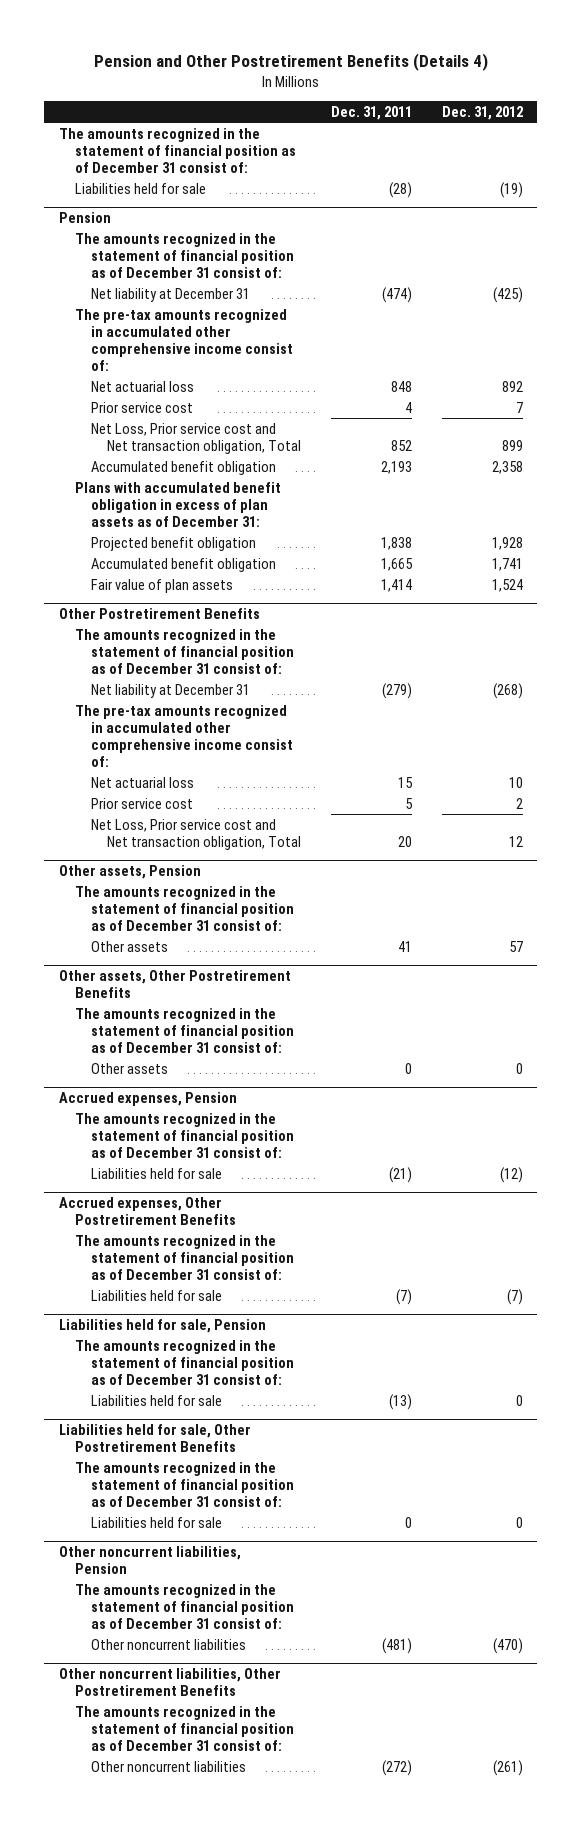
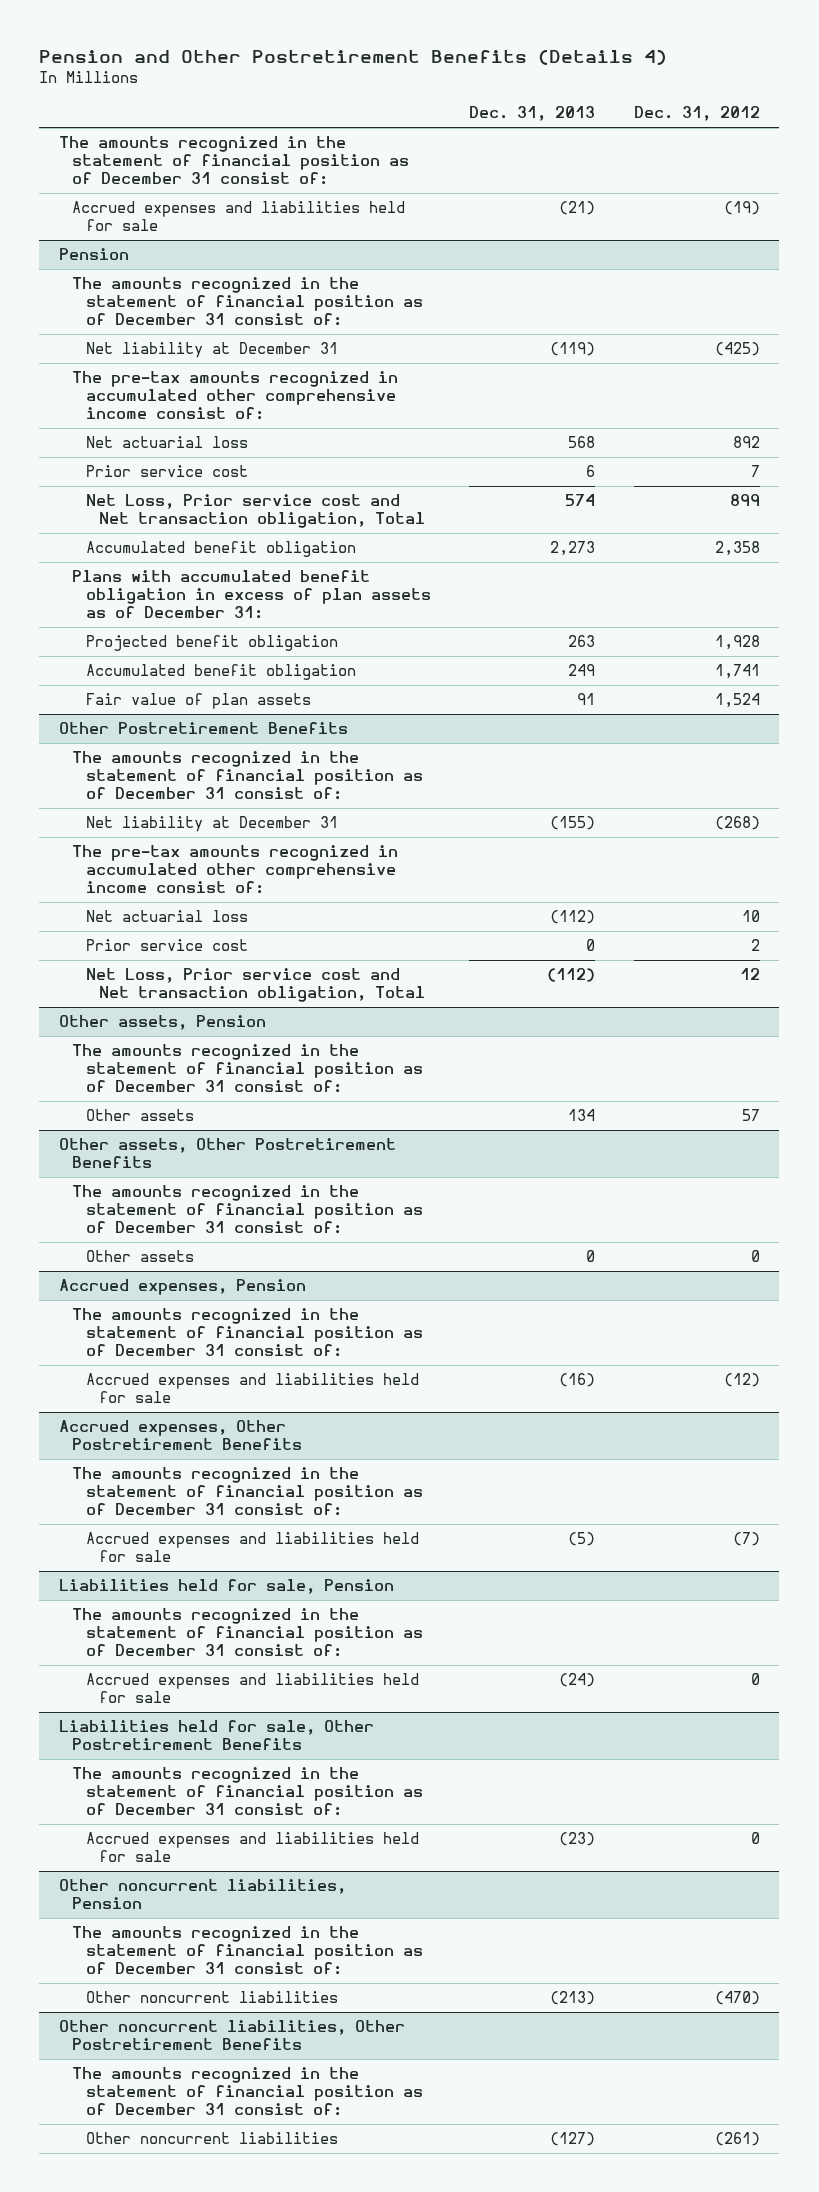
[330,106,412,121] Dec. 31, 2011 -> none
none -> [469,106,596,122] Dec. 31, 2013
[75,182,207,194] Liabilities held for sale -> [72,201,406,232] Accrued expenses and liabilities held for sale
[91,1167,223,1179] Liabilities held for sale -> [85,1373,419,1404] Accrued expenses and liabilities held for sale
[91,1289,223,1301] Liabilities held for sale -> [85,1532,419,1563] Accrued expenses and liabilities held for sale
[91,1394,223,1406] Liabilities held for sale -> [85,1673,419,1704] Accrued expenses and liabilities held for sale
[91,1516,223,1528] Liabilities held for sale -> [85,1832,419,1863] Accrued expenses and liabilities held for sale

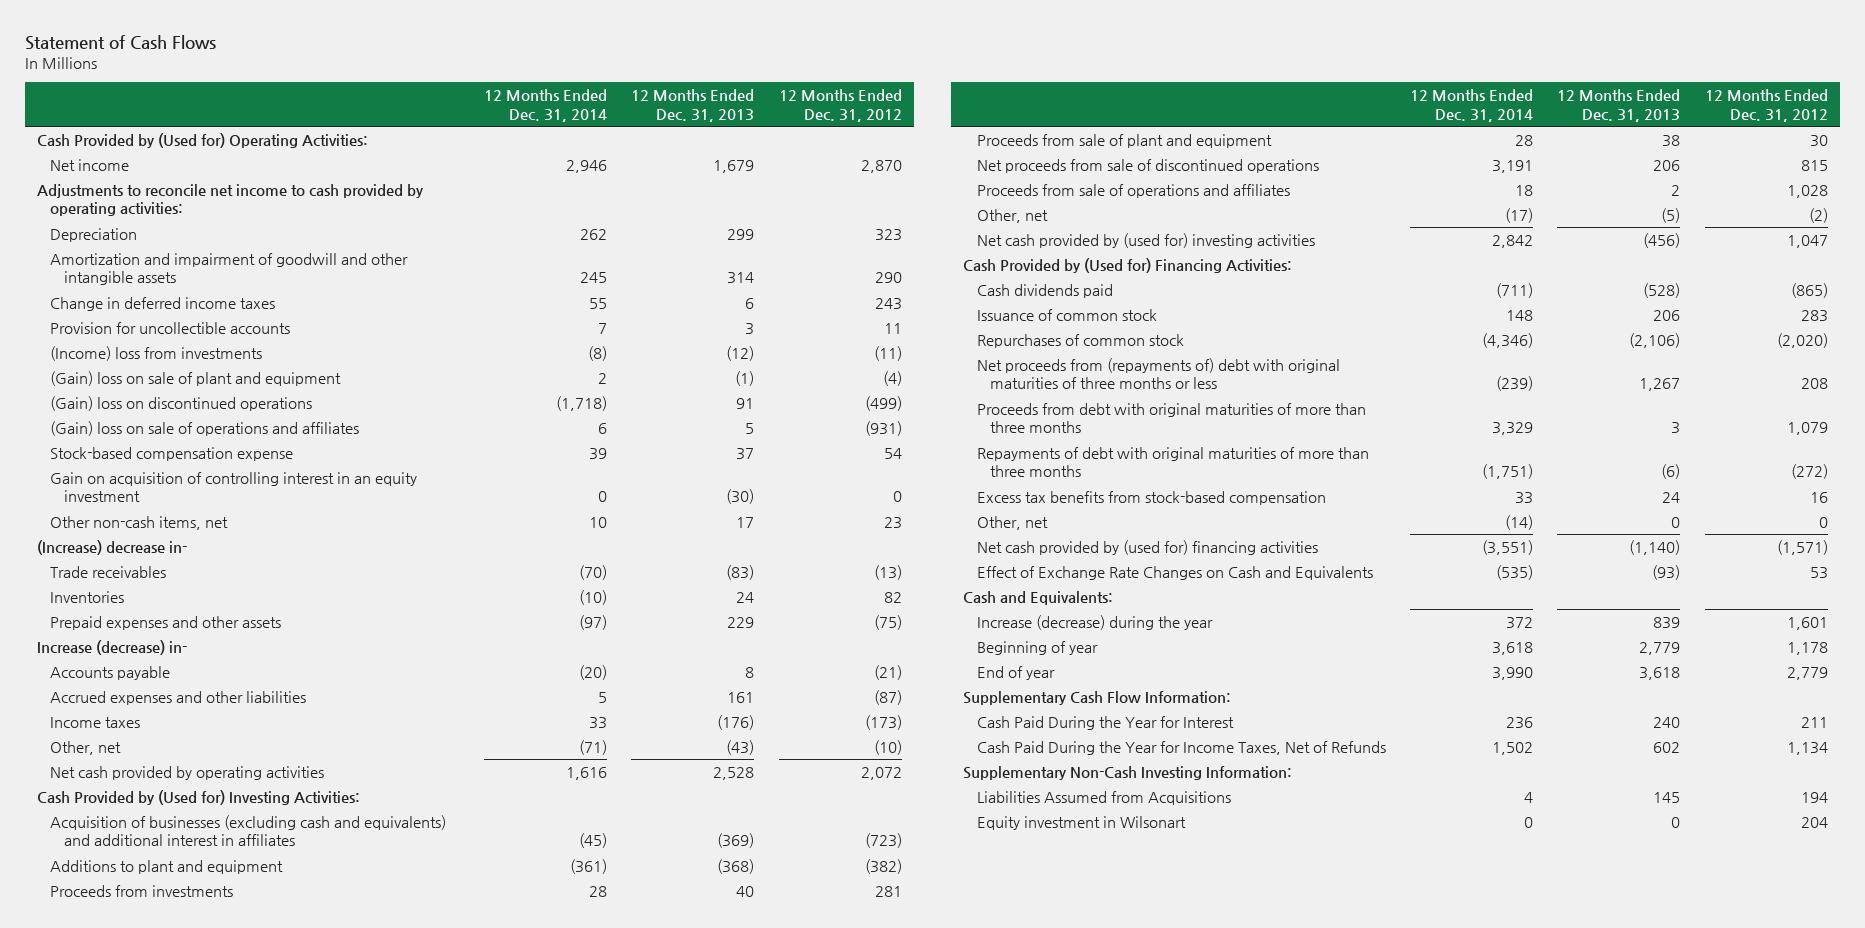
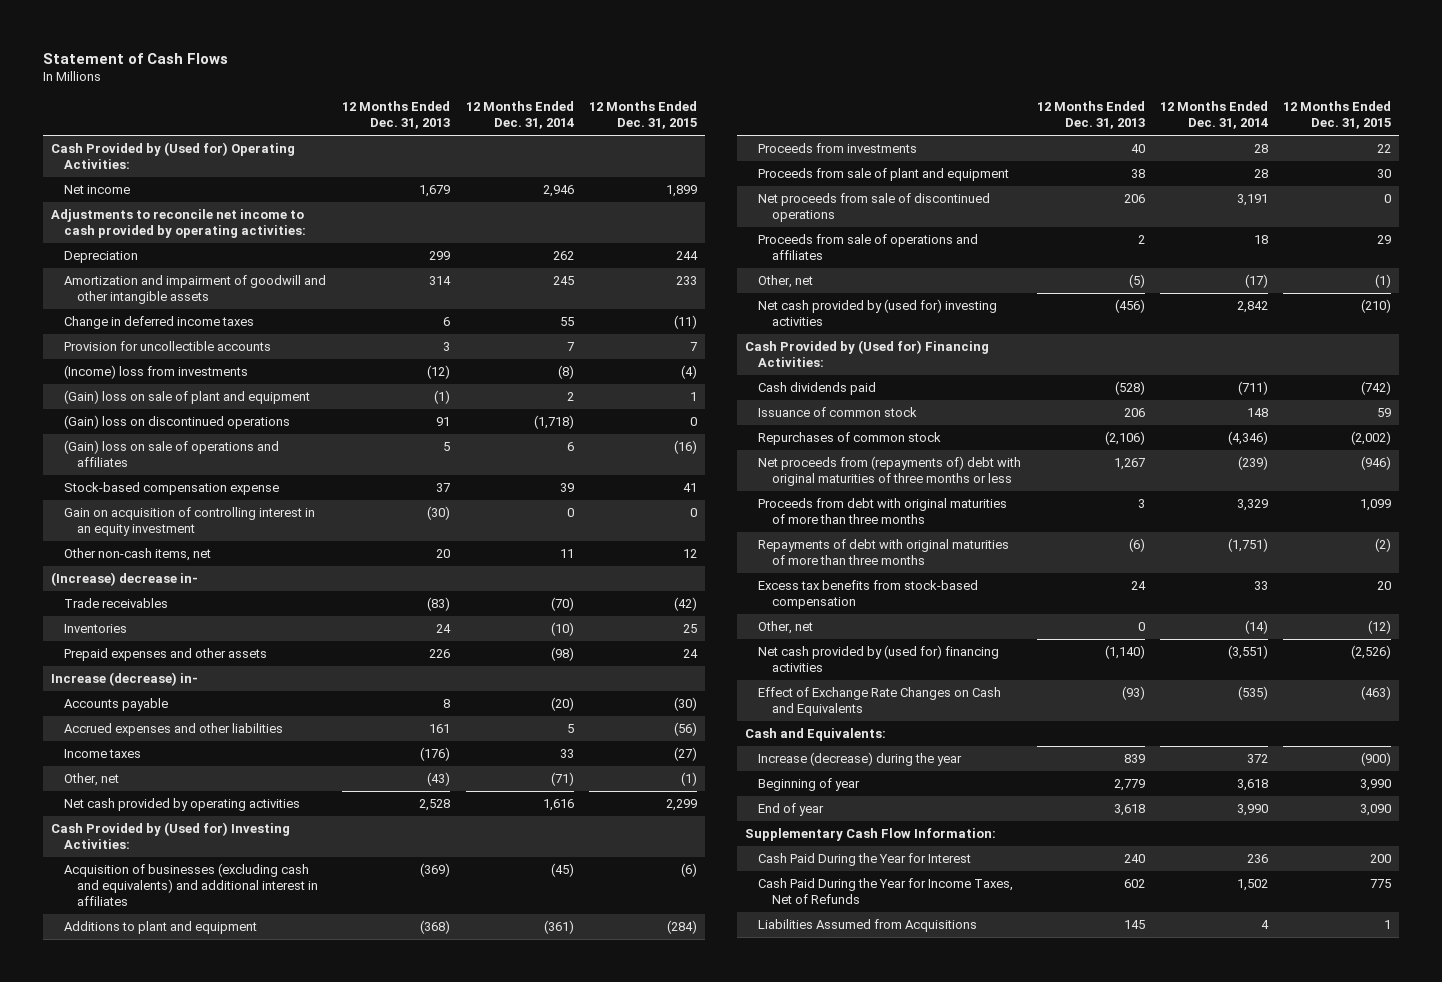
[778,89,902,122] 12 Months Ended Dec. 31, 2012 -> none
none -> [589,101,698,130] 12 Months Ended Dec. 31, 2015
[588,516,607,528] 10 -> [559,549,574,559] 11
[736,516,755,528] 17 -> [436,549,451,559] 20
[578,614,607,630] (97) -> [550,647,574,662] (98)
[727,616,755,628] 229 -> [429,649,451,659] 226
[963,765,1293,780] Supplementary Non-Cash Investing Information: -> none
[976,815,1186,830] Equity investment in Wilsonart -> none

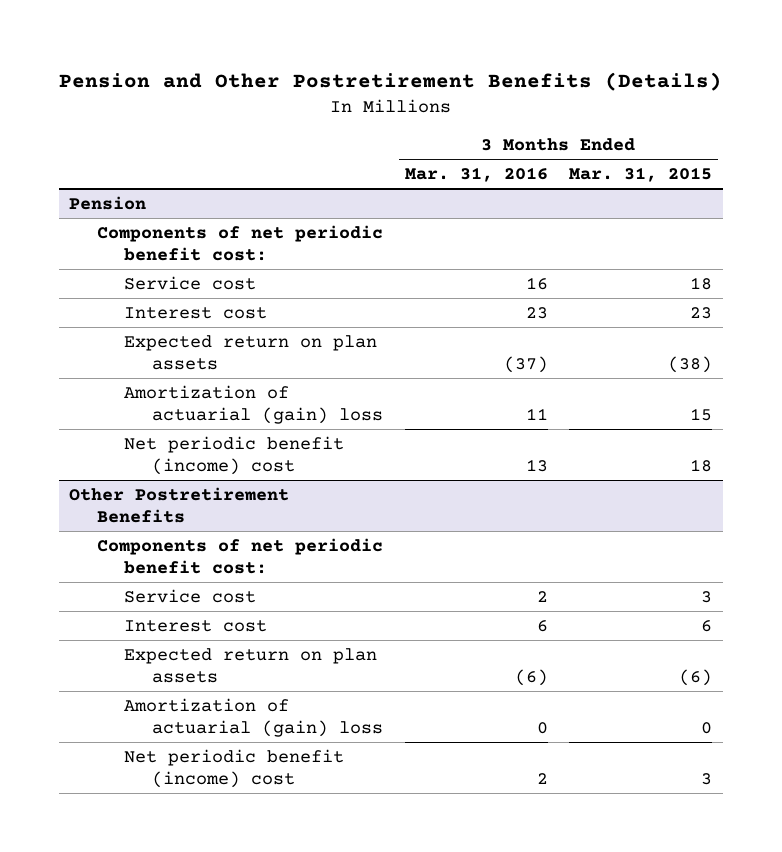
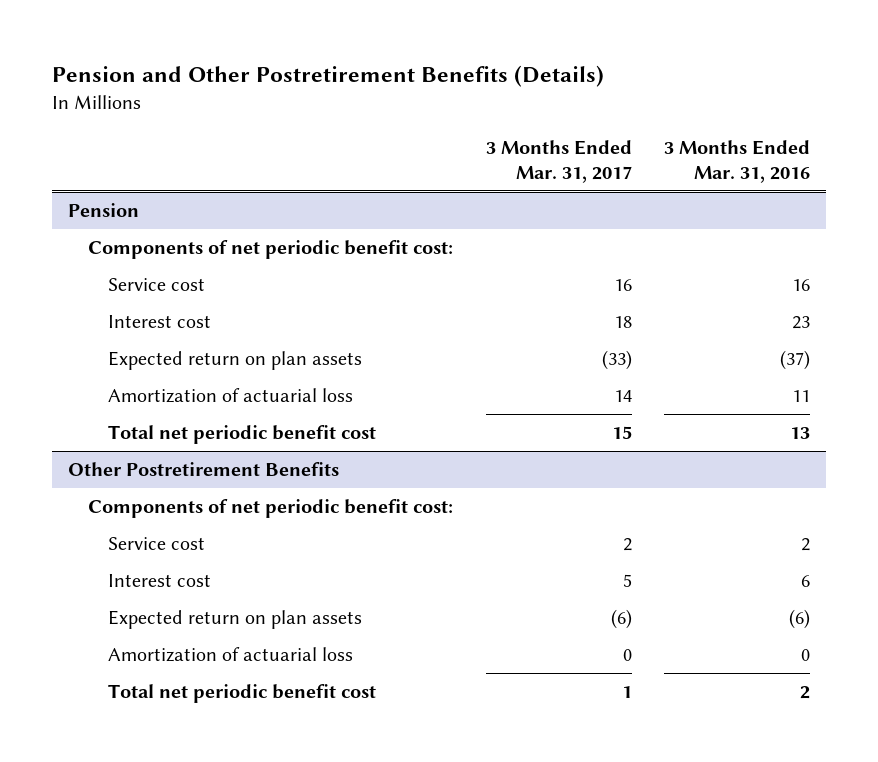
[569,167,713,183] Mar. 31, 2015 -> none
none -> [485,139,632,183] 3 Months Ended Mar. 31, 2017
[124,384,383,424] Amortization of actuarial (gain) loss -> [108,387,354,403] Amortization of actuarial loss
[124,435,345,475] Net periodic benefit (income) cost -> [108,424,377,444] Total net periodic benefit cost
[124,697,383,737] Amortization of actuarial (gain) loss -> [108,646,354,662] Amortization of actuarial loss
[124,748,345,788] Net periodic benefit (income) cost -> [108,683,377,703] Total net periodic benefit cost

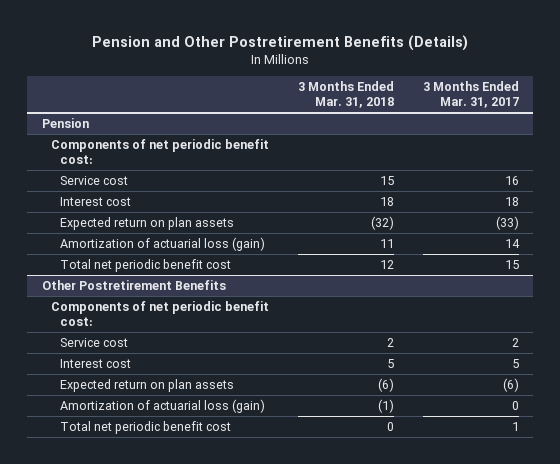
[664,139,811,183] 3 Months Ended Mar. 31, 2016 -> none
none -> [297,81,394,108] 3 Months Ended Mar. 31, 2018
[108,387,354,403] Amortization of actuarial loss -> [59,237,265,252] Amortization of actuarial loss (gain)
[108,646,354,662] Amortization of actuarial loss -> [59,399,265,414] Amortization of actuarial loss (gain)

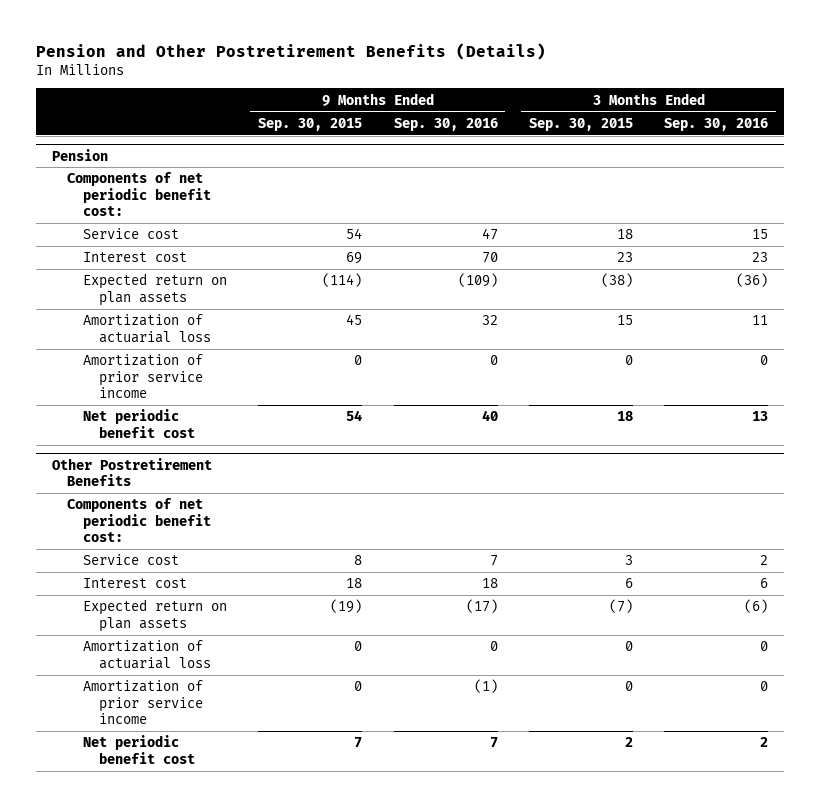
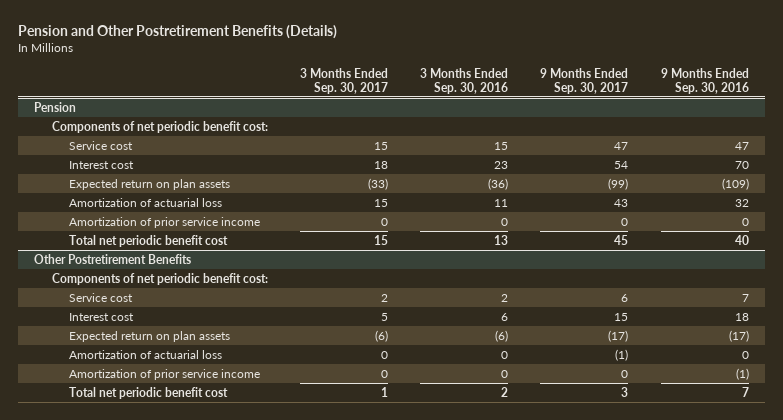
[258,117,363,131] Sep. 30, 2015 -> none
[528,117,633,131] Sep. 30, 2015 -> none
none -> [299,67,388,94] 3 Months Ended Sep. 30, 2017
none -> [540,67,629,94] 9 Months Ended Sep. 30, 2017
[82,409,195,438] Net periodic benefit cost -> [69,234,229,247] Total net periodic benefit cost
[82,735,195,764] Net periodic benefit cost -> [69,386,229,399] Total net periodic benefit cost

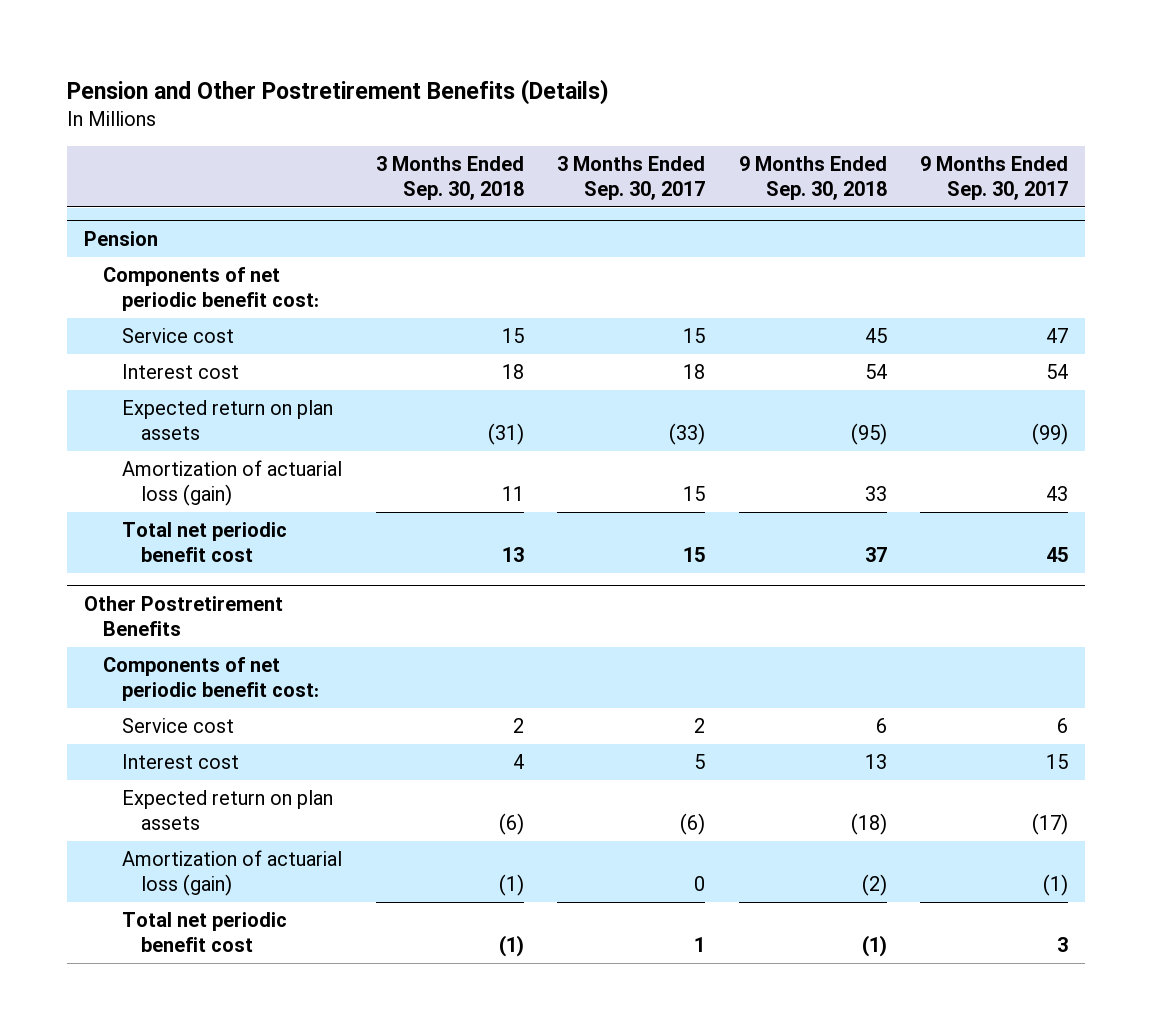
[420,67,509,94] 3 Months Ended Sep. 30, 2016 -> none
[660,67,749,94] 9 Months Ended Sep. 30, 2016 -> none
none -> [375,155,524,201] 3 Months Ended Sep. 30, 2018
none -> [738,155,887,201] 9 Months Ended Sep. 30, 2018
[69,216,261,228] Amortization of prior service income -> none
[69,197,223,207] Amortization of actuarial loss -> [122,460,343,507] Amortization of actuarial loss (gain)
[69,368,261,380] Amortization of prior service income -> none
[69,349,223,359] Amortization of actuarial loss -> [122,850,343,897] Amortization of actuarial loss (gain)

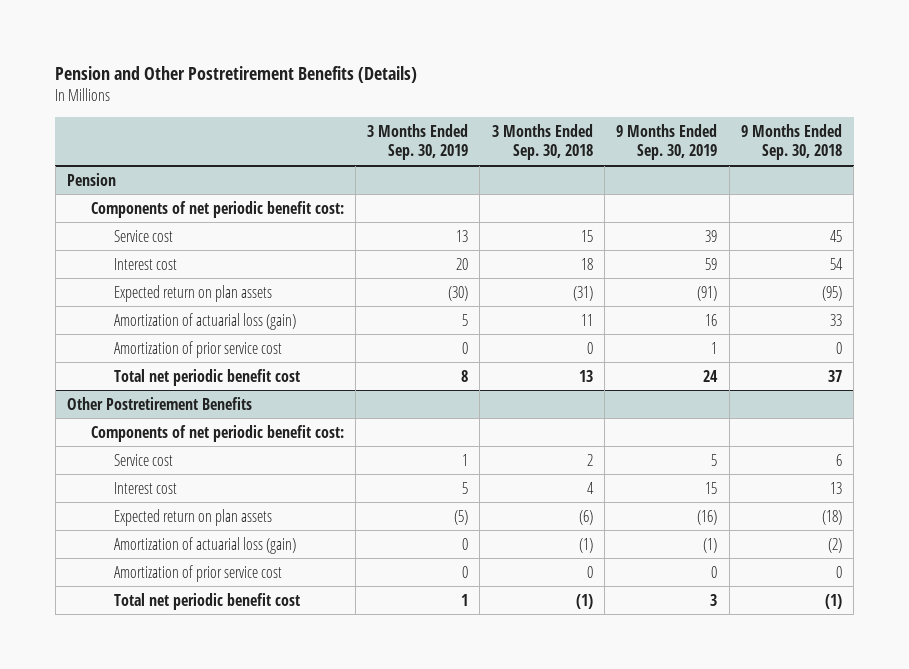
[557,155,706,201] 3 Months Ended Sep. 30, 2017 -> none
[920,155,1069,201] 9 Months Ended Sep. 30, 2017 -> none
none -> [367,124,469,161] 3 Months Ended Sep. 30, 2019
none -> [616,124,718,161] 9 Months Ended Sep. 30, 2019
none -> [114,340,283,358] Amortization of prior service cost
none -> [114,564,283,582] Amortization of prior service cost

